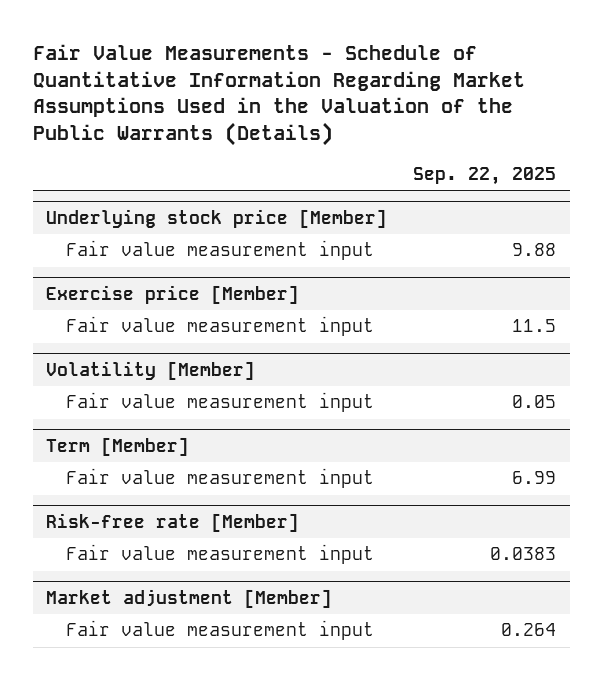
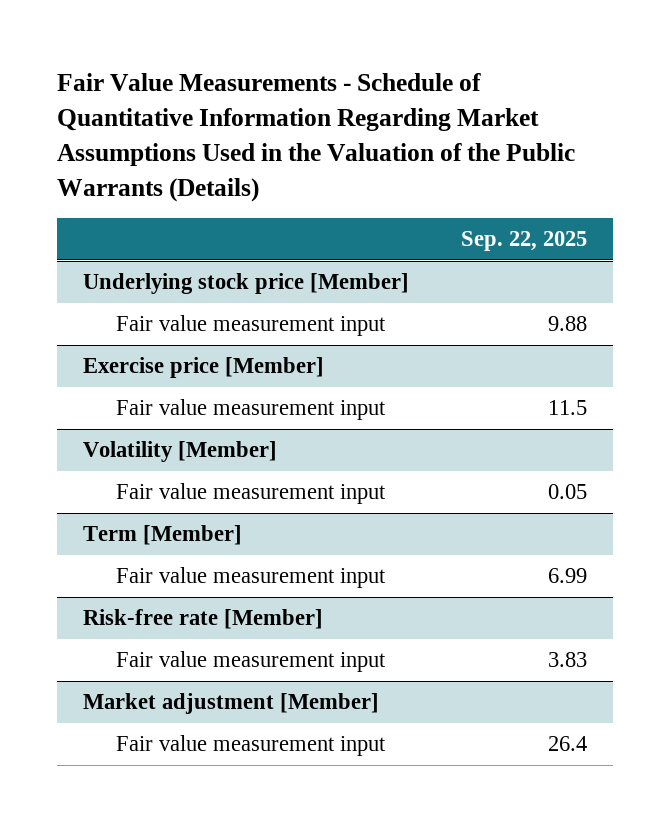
[490,547,557,561] 0.0383 -> [547,652,587,668] 3.83
[501,623,557,637] 0.264 -> [547,736,587,752] 26.4

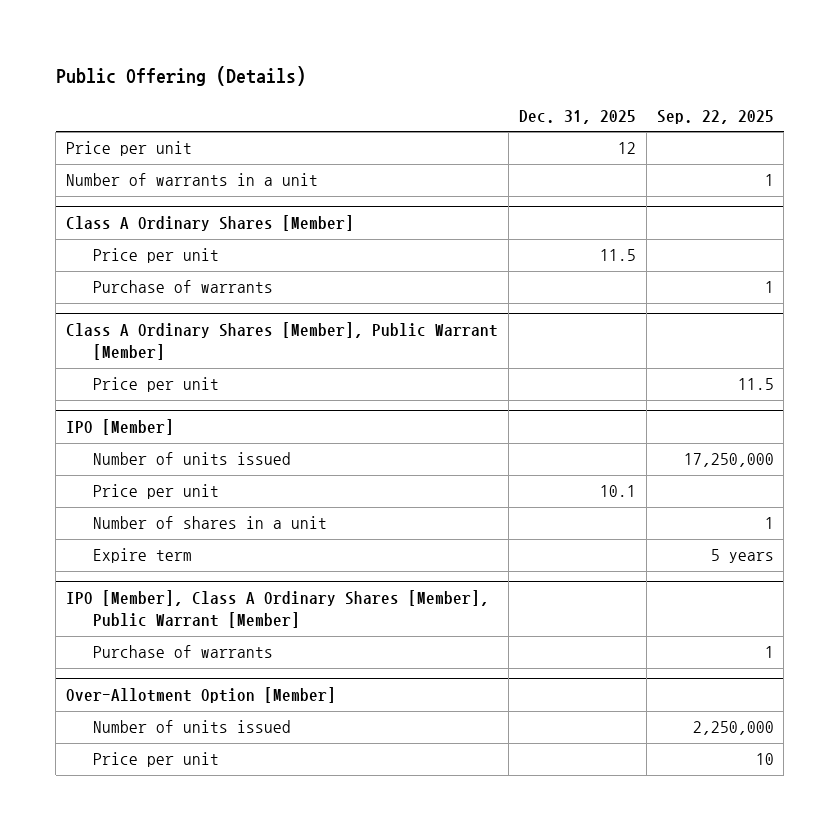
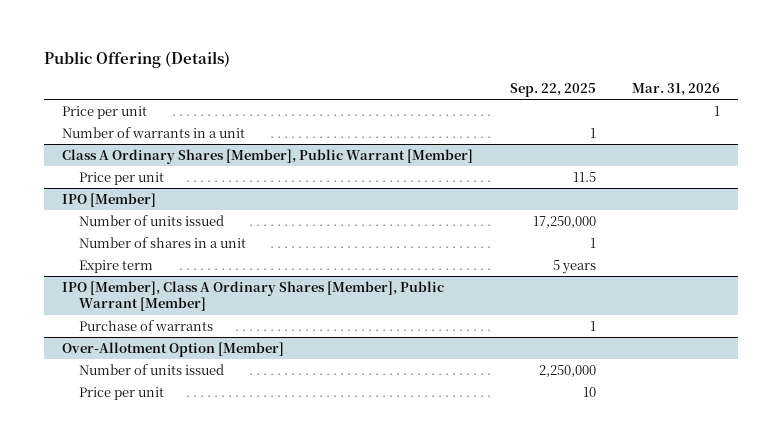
[518,109,636,124] Dec. 31, 2025 -> none
none -> [632,82,721,96] Mar. 31, 2026
[66,215,355,232] Class A Ordinary Shares [Member] -> none
[92,248,219,264] Price per unit -> none
[92,280,273,294] Purchase of warrants -> none
[92,484,219,500] Price per unit -> none

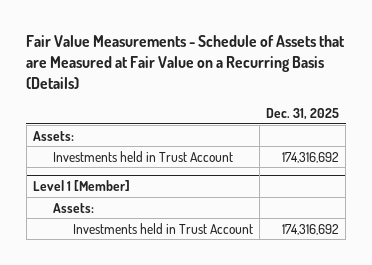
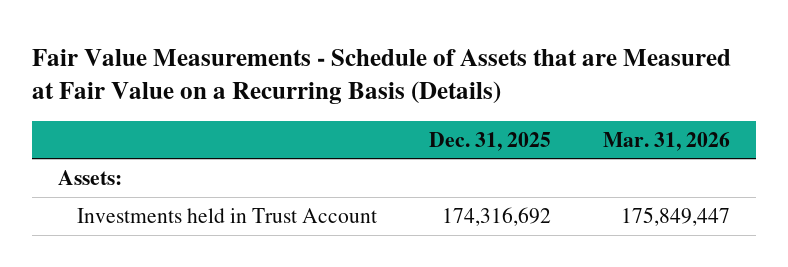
none -> [602,131,730,151] Mar. 31, 2026
[33,179,131,191] Level 1 [Member] -> none
[52,202,94,213] Assets: -> none
[72,222,253,234] Investments held in Trust Account -> none

